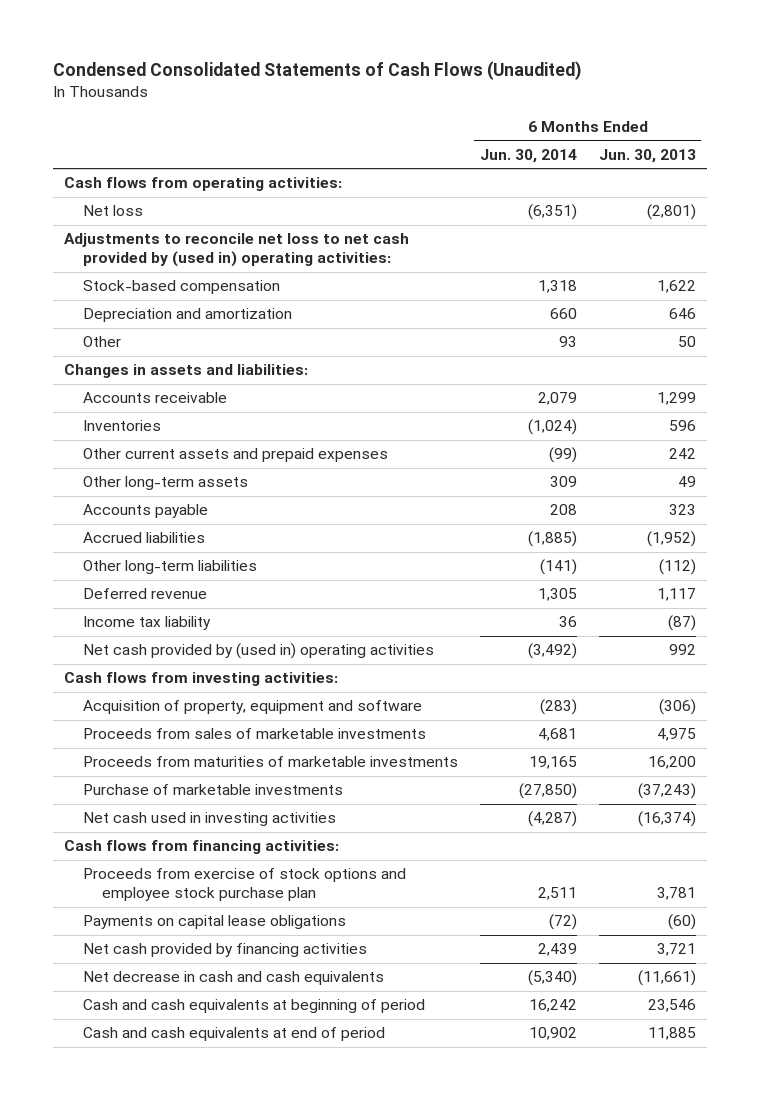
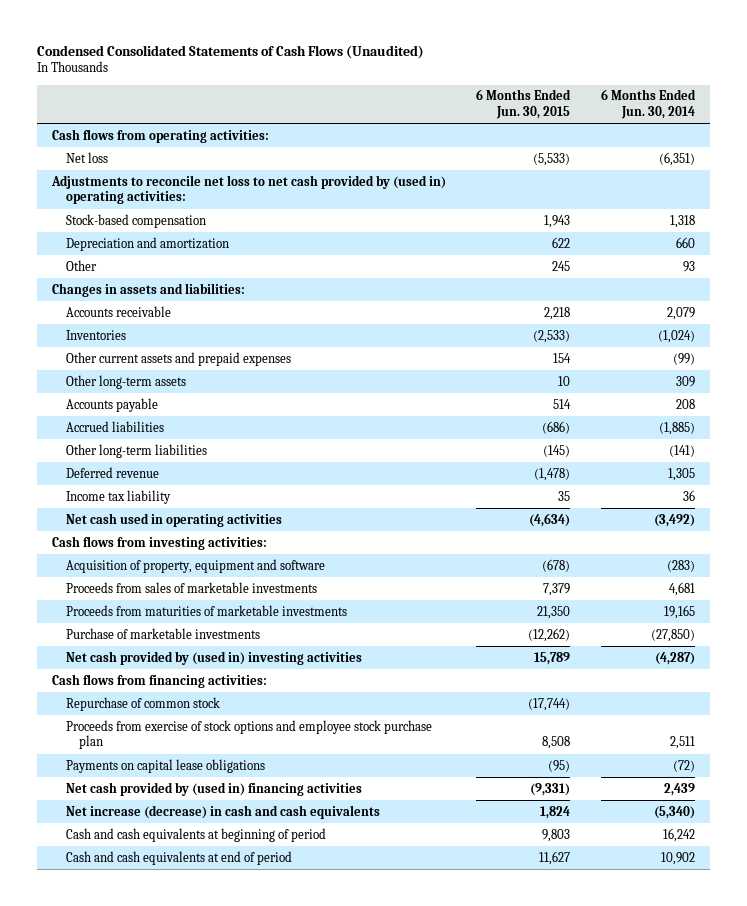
[598,148,696,163] Jun. 30, 2013 -> none
none -> [476,89,572,119] 6 Months Ended Jun. 30, 2015
[82,643,434,660] Net cash provided by (used in) operating activities -> [65,512,282,527] Net cash used in operating activities
[82,812,336,827] Net cash used in investing activities -> [65,650,362,665] Net cash provided by (used in) investing activities
none -> [65,696,220,711] Repurchase of common stock
[82,943,367,958] Net cash provided by financing activities -> [65,781,362,796] Net cash provided by (used in) financing activities
[82,971,384,986] Net decrease in cash and cash equivalents -> [65,804,380,819] Net increase (decrease) in cash and cash equivalents

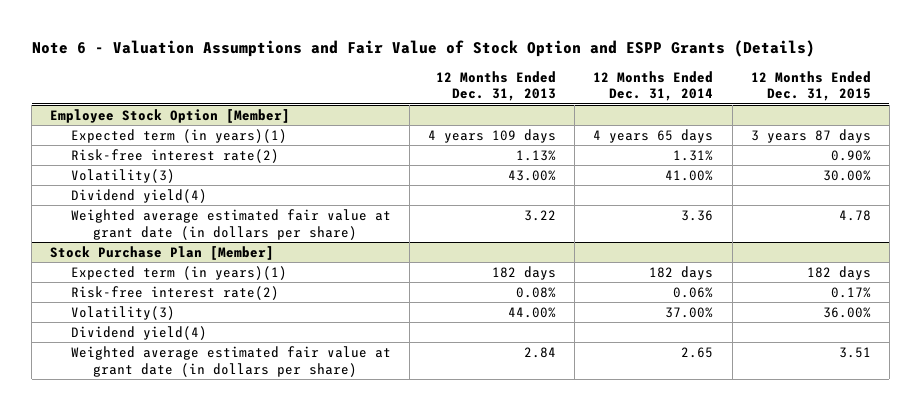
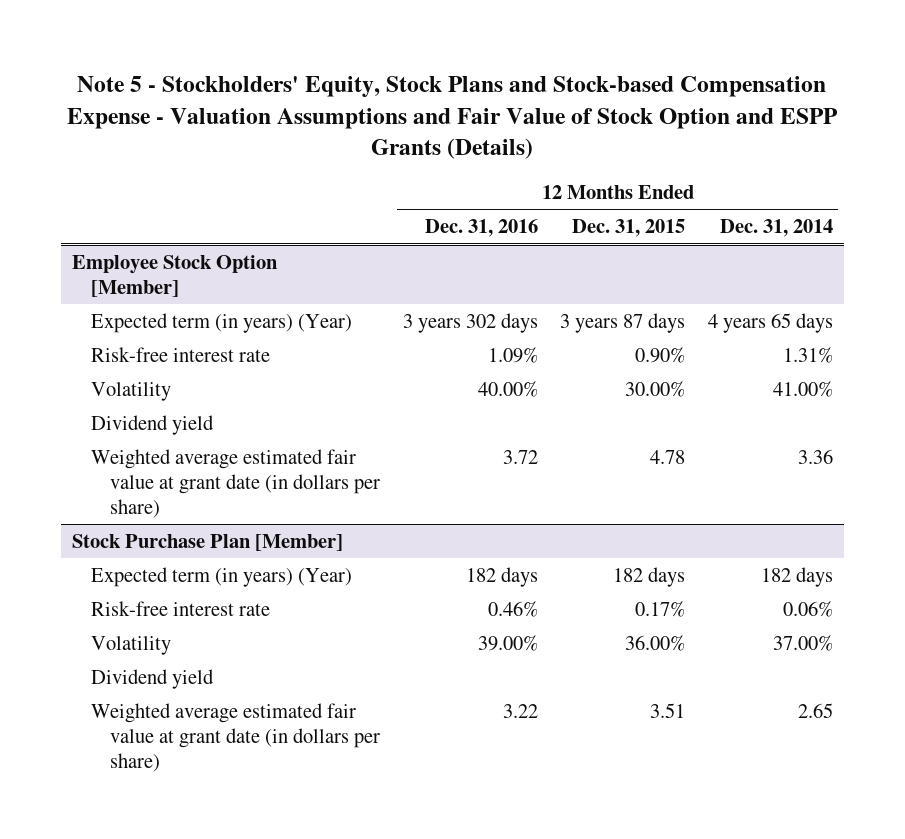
[31,39,815,57] Note 6 - Valuation Assumptions and Fair Value of Stock Option and ESPP Grants (Details) -> [67,76,839,160] Note 5 - Stockholders' Equity, Stock Plans and Stock-based Compensation Expense - Valuation Assumptions and Fair Value of Stock Option and ESPP Grants (Details)
[436,70,557,102] 12 Months Ended Dec. 31, 2013 -> none
none -> [424,219,538,238] Dec. 31, 2016
[71,129,288,144] Expected term (in years)(1) -> [91,312,353,333] Expected term (in years) (Year)
[71,149,280,164] Risk-free interest rate(2) -> [91,346,271,362] Risk-free interest rate
[71,169,176,184] Volatility(3) -> [91,381,172,401] Volatility
[71,189,208,204] Dividend yield(4) -> [91,414,215,435] Dividend yield
[71,266,288,281] Expected term (in years)(1) -> [91,566,353,587] Expected term (in years) (Year)
[71,286,280,301] Risk-free interest rate(2) -> [91,600,271,616] Risk-free interest rate
[71,306,176,321] Volatility(3) -> [91,635,172,655] Volatility
[71,326,208,341] Dividend yield(4) -> [91,668,215,689] Dividend yield

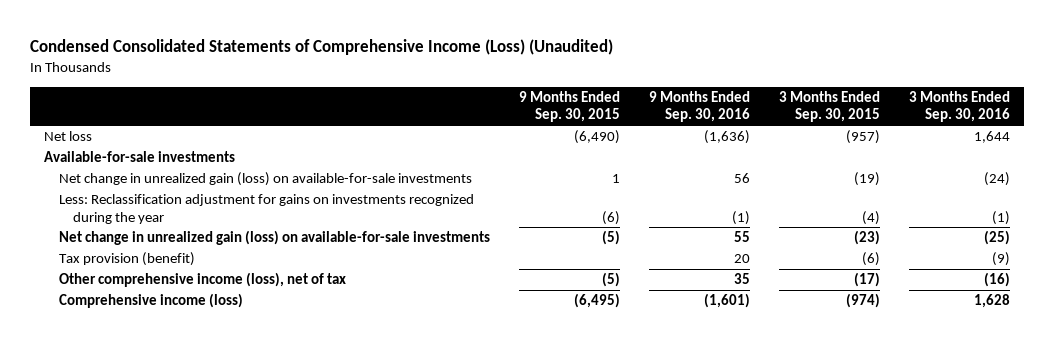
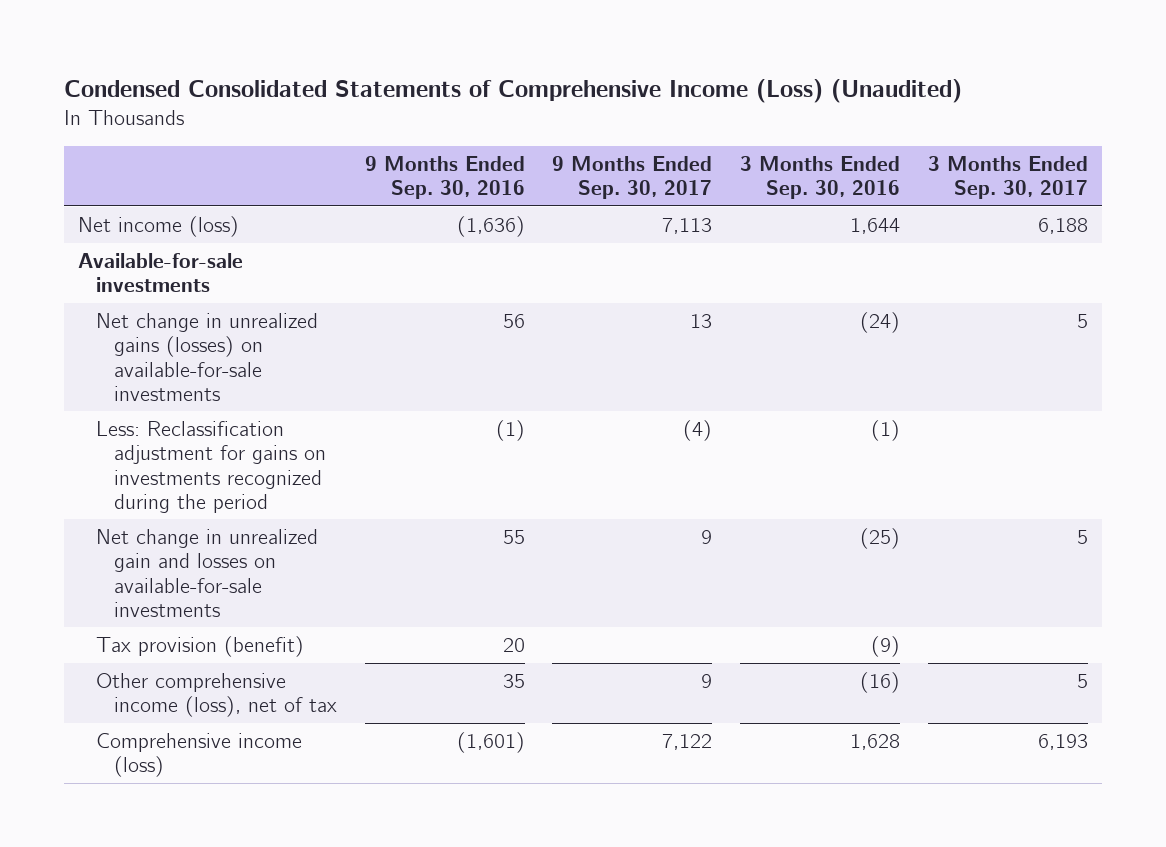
[518,91,620,123] 9 Months Ended Sep. 30, 2015 -> none
[778,91,880,123] 3 Months Ended Sep. 30, 2015 -> none
none -> [552,156,713,200] 9 Months Ended Sep. 30, 2017
none -> [928,156,1089,200] 3 Months Ended Sep. 30, 2017
[44,131,93,142] Net loss -> [77,216,239,238] Net income (loss)
[58,172,472,187] Net change in unrealized gain (loss) on available-for-sale investments -> [95,313,318,401] Net change in unrealized gains (losses) on available-for-sale investments
[58,194,474,224] Less: Reclassification adjustment for gains on investments recognized during the year -> [95,421,326,513] Less: Reclassification adjustment for gains on investments recognized during the period
[58,230,490,246] Net change in unrealized gain (loss) on available-for-sale investments -> [95,529,318,617] Net change in unrealized gain and losses on available-for-sale investments

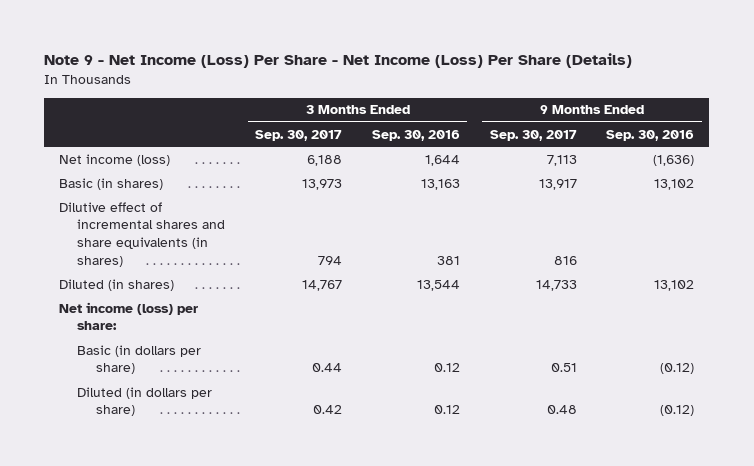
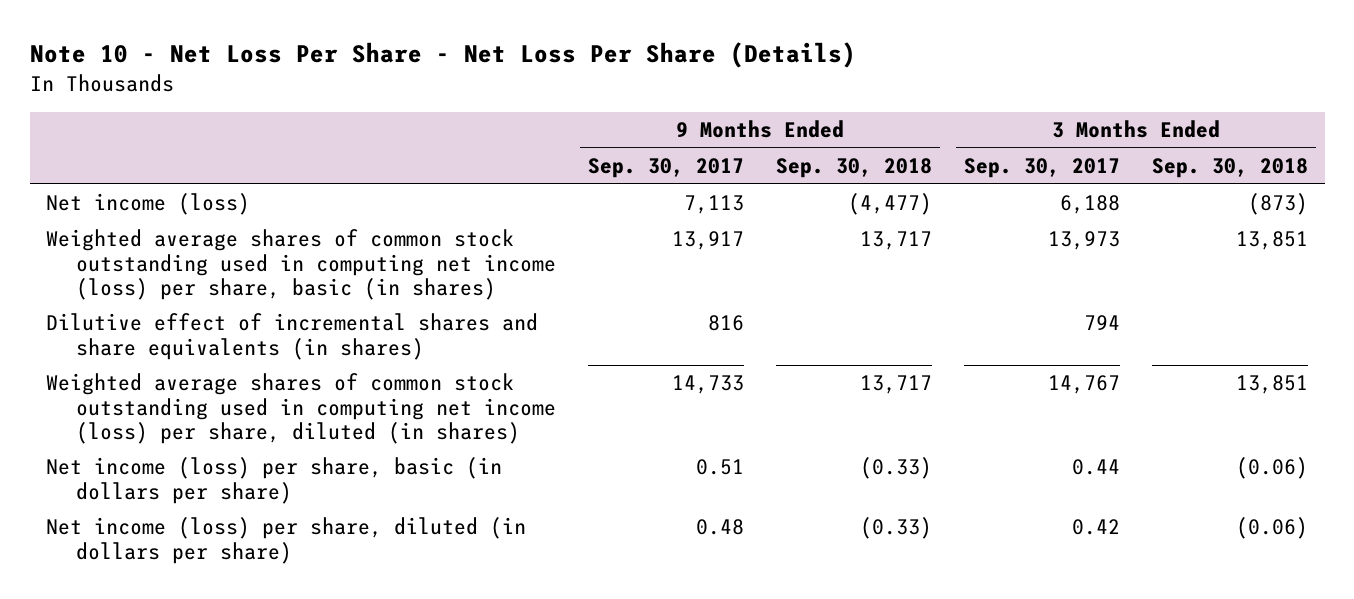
[44,53,633,69] Note 9 - Net Income (Loss) Per Share - Net Income (Loss) Per Share (Details) -> [29,42,856,69] Note 10 - Net Loss Per Share - Net Loss Per Share (Details)
[371,129,460,141] Sep. 30, 2016 -> none
[606,129,695,141] Sep. 30, 2016 -> none
none -> [776,158,933,179] Sep. 30, 2018
none -> [1152,158,1309,179] Sep. 30, 2018
[59,177,164,190] Basic (in shares) -> [45,229,556,300] Weighted average shares of common stock outstanding used in computing net income (loss) per share, basic (in shares)
[59,301,199,331] Net income (loss) per share: -> none
[59,278,175,291] Diluted (in shares) -> [45,373,556,444] Weighted average shares of common stock outstanding used in computing net income (loss) per share, diluted (in shares)
[77,344,202,375] Basic (in dollars per share) -> [45,457,502,504] Net income (loss) per share, basic (in dollars per share)
[77,386,213,417] Diluted (in dollars per share) -> [45,517,526,564] Net income (loss) per share, diluted (in dollars per share)

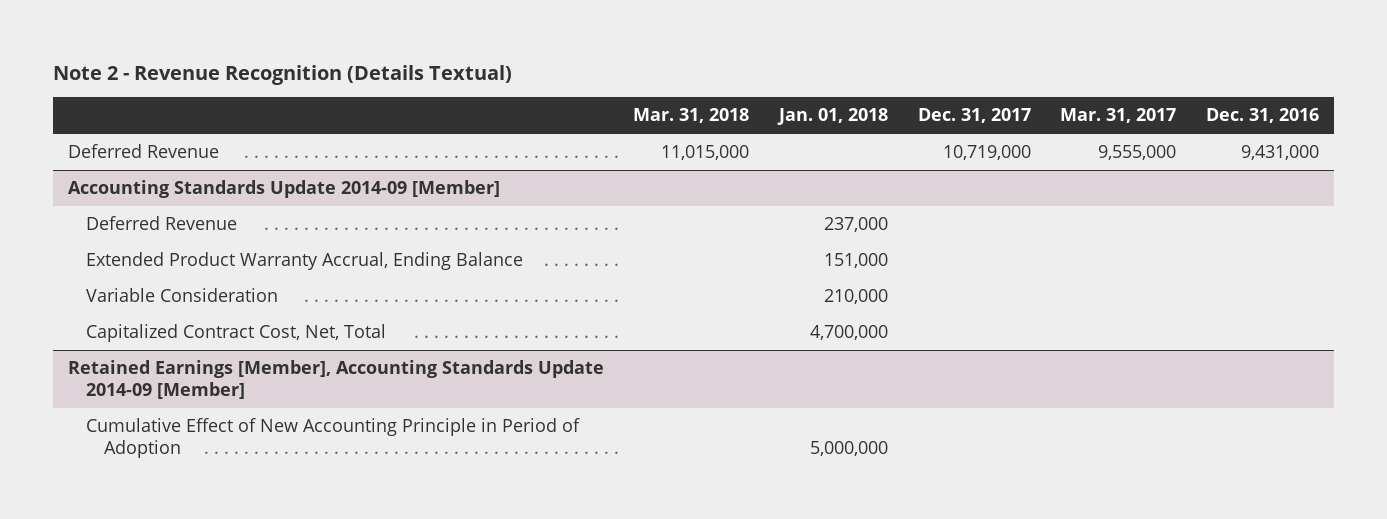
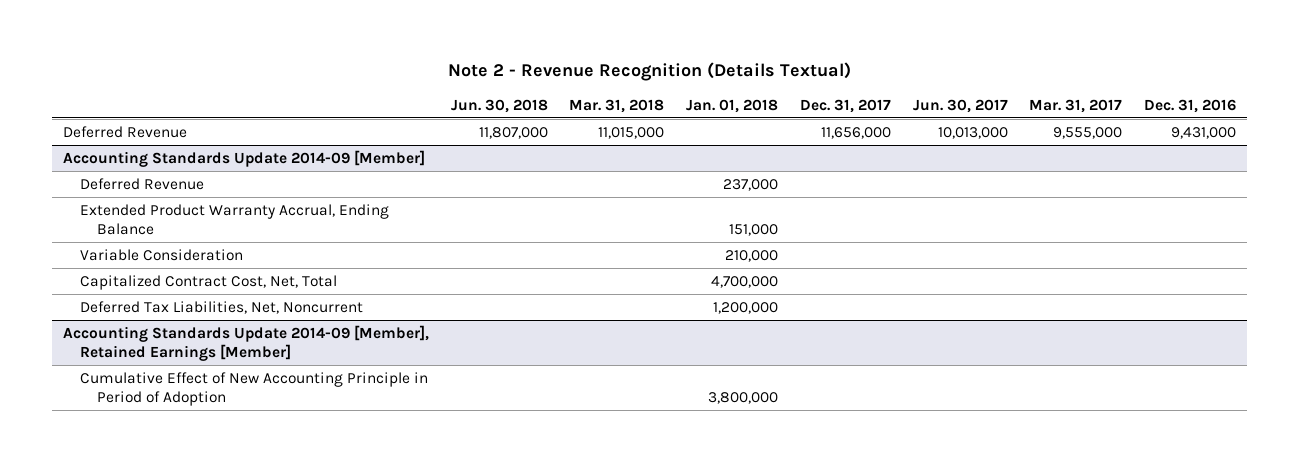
none -> [450,98,548,113] Jun. 30, 2018
none -> [912,98,1008,113] Jun. 30, 2017
[942,145,1031,161] 10,719,000 -> [820,126,891,139] 11,656,000
none -> [80,300,364,314] Deferred Tax Liabilities, Net, Noncurrent
[67,360,604,400] Retained Earnings [Member], Accounting Standards Update 2014-09 [Member] -> [62,324,429,361] Accounting Standards Update 2014-09 [Member], Retained Earnings [Member]
[810,441,889,457] 5,000,000 -> [708,391,779,404] 3,800,000

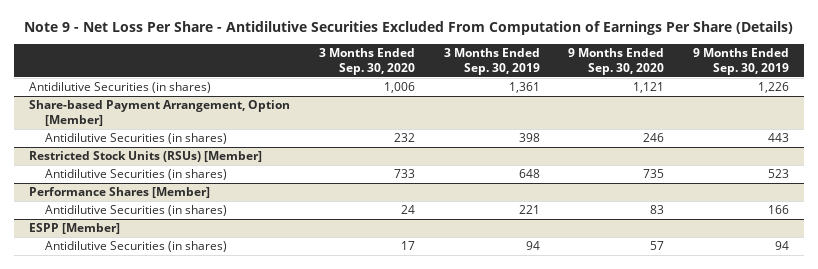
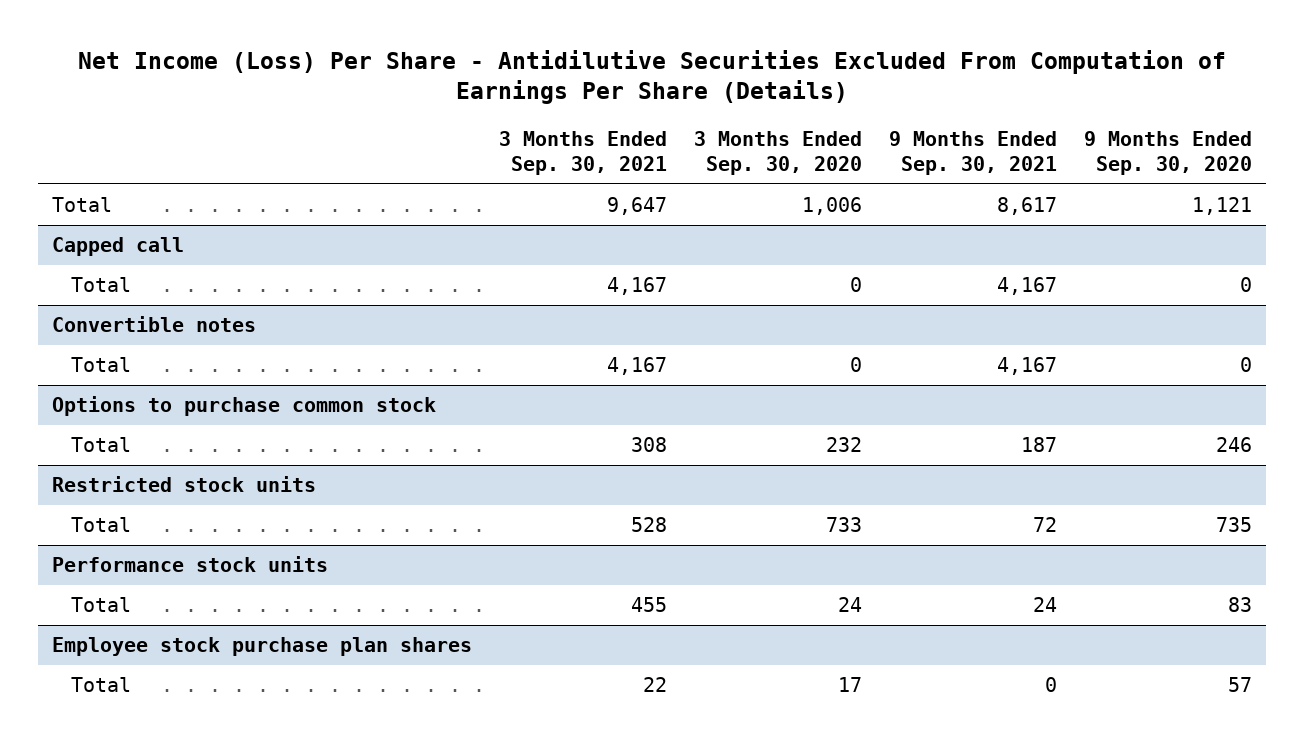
[24,21,794,36] Note 9 - Net Loss Per Share - Antidilutive Securities Excluded From Computation of Earnings Per Share (Details) -> [78,49,1227,105] Net Income (Loss) Per Share - Antidilutive Securities Excluded From Computation of Earnings Per Share (Details)
[443,48,540,75] 3 Months Ended Sep. 30, 2019 -> none
[693,48,790,75] 9 Months Ended Sep. 30, 2019 -> none
none -> [499,130,668,175] 3 Months Ended Sep. 30, 2021
none -> [889,130,1058,175] 9 Months Ended Sep. 30, 2021
[28,223,120,235] ESPP [Member] -> none
[28,82,211,94] Antidilutive Securities (in shares) -> [51,197,112,213] Total
none -> [51,237,184,257] Capped call
none -> [70,277,131,293] Total
none -> [51,316,256,333] Convertible notes
none -> [70,357,131,373] Total
[28,100,290,126] Share-based Payment Arrangement, Option [Member] -> [51,396,436,417] Options to purchase common stock
[45,133,228,145] Antidilutive Securities (in shares) -> [70,437,131,453] Total
[28,151,262,163] Restricted Stock Units (RSUs) [Member] -> [51,476,316,493] Restricted stock units
[45,169,228,181] Antidilutive Securities (in shares) -> [70,517,131,533] Total
[28,187,210,199] Performance Shares [Member] -> [51,556,328,573] Performance stock units
[45,205,228,217] Antidilutive Securities (in shares) -> [70,597,131,613] Total
none -> [51,637,472,657] Employee stock purchase plan shares
[45,241,228,253] Antidilutive Securities (in shares) -> [70,677,131,693] Total

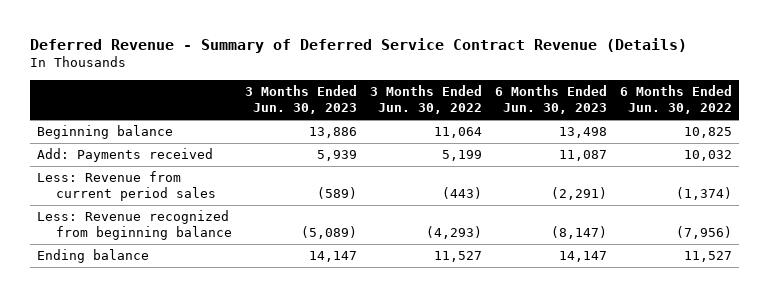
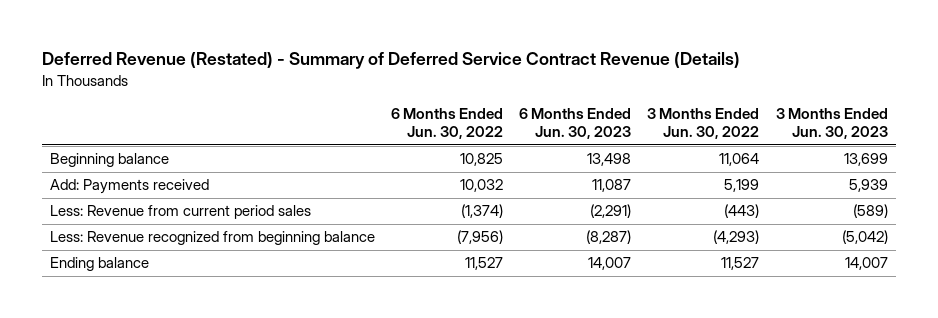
[30,38,688,54] Deferred Revenue - Summary of Deferred Service Contract Revenue (Details) -> [41,52,740,70] Deferred Revenue (Restated) - Summary of Deferred Service Contract Revenue (Details)
[309,127,358,139] 13,886 -> [843,153,888,167] 13,699
[301,226,358,240] (5,089) -> [841,230,888,245] (5,042)
[551,226,608,240] (8,147) -> [586,230,632,245] (8,287)
[309,251,358,263] 14,147 -> [844,257,888,271] 14,007
[559,251,608,263] 14,147 -> [588,257,632,271] 14,007

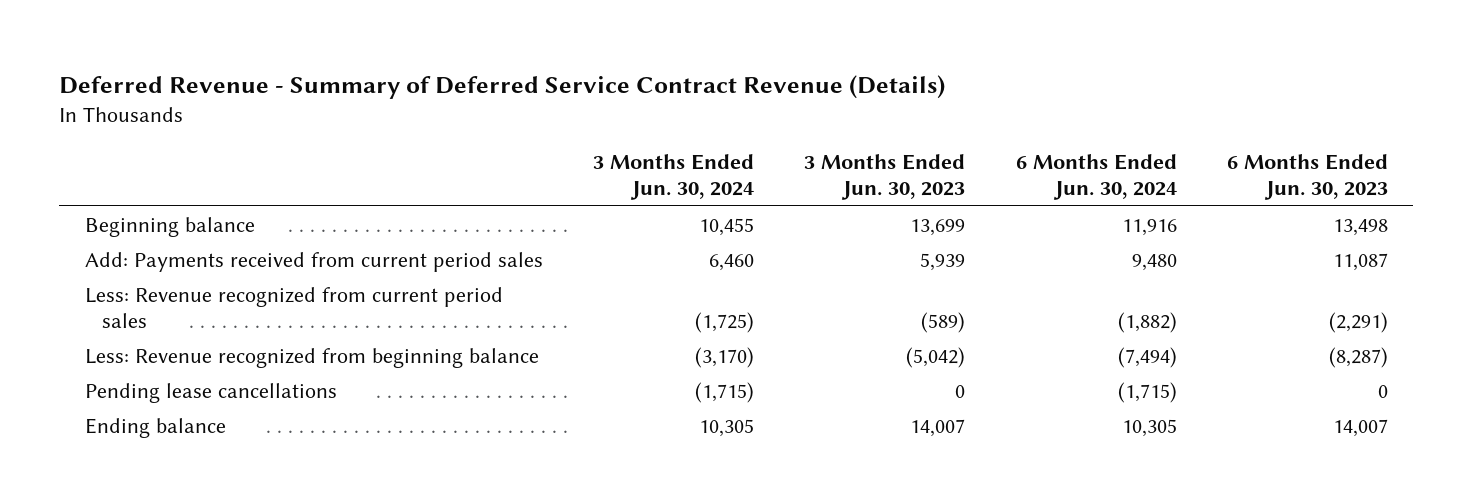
[41,52,740,70] Deferred Revenue (Restated) - Summary of Deferred Service Contract Revenue (Details) -> [59,75,946,100] Deferred Revenue - Summary of Deferred Service Contract Revenue (Details)
[391,108,504,140] 6 Months Ended Jun. 30, 2022 -> none
[647,108,760,140] 3 Months Ended Jun. 30, 2022 -> none
none -> [592,154,754,200] 3 Months Ended Jun. 30, 2024
none -> [1015,154,1177,200] 6 Months Ended Jun. 30, 2024
[50,179,210,195] Add: Payments received -> [84,251,543,272] Add: Payments received from current period sales
[50,205,312,220] Less: Revenue from current period sales -> [84,286,503,328] Less: Revenue recognized from current period sales
none -> [84,382,337,403] Pending lease cancellations

